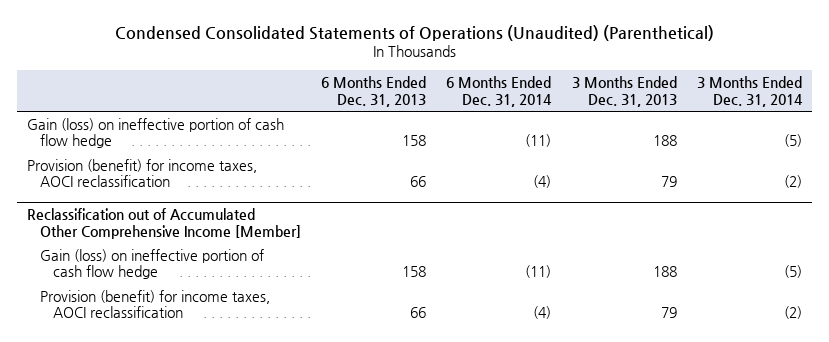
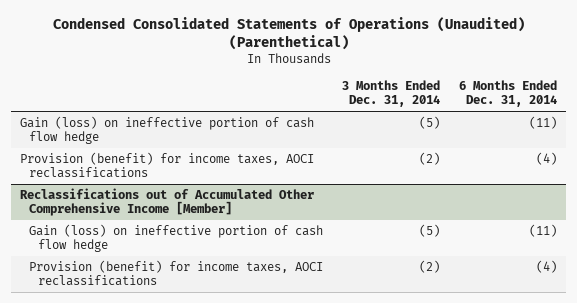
[321,76,427,107] 6 Months Ended Dec. 31, 2013 -> none
[571,76,677,107] 3 Months Ended Dec. 31, 2013 -> none
[27,159,258,188] Provision (benefit) for income taxes, AOCI reclassification -> [20,152,315,179] Provision (benefit) for income taxes, AOCI reclassifications
[27,208,301,239] Reclassification out of Accumulated Other Comprehensive Income [Member] -> [20,188,315,217] Reclassifications out of Accumulated Other Comprehensive Income [Member]
[39,290,270,319] Provision (benefit) for income taxes, AOCI reclassification -> [29,260,324,287] Provision (benefit) for income taxes, AOCI reclassifications

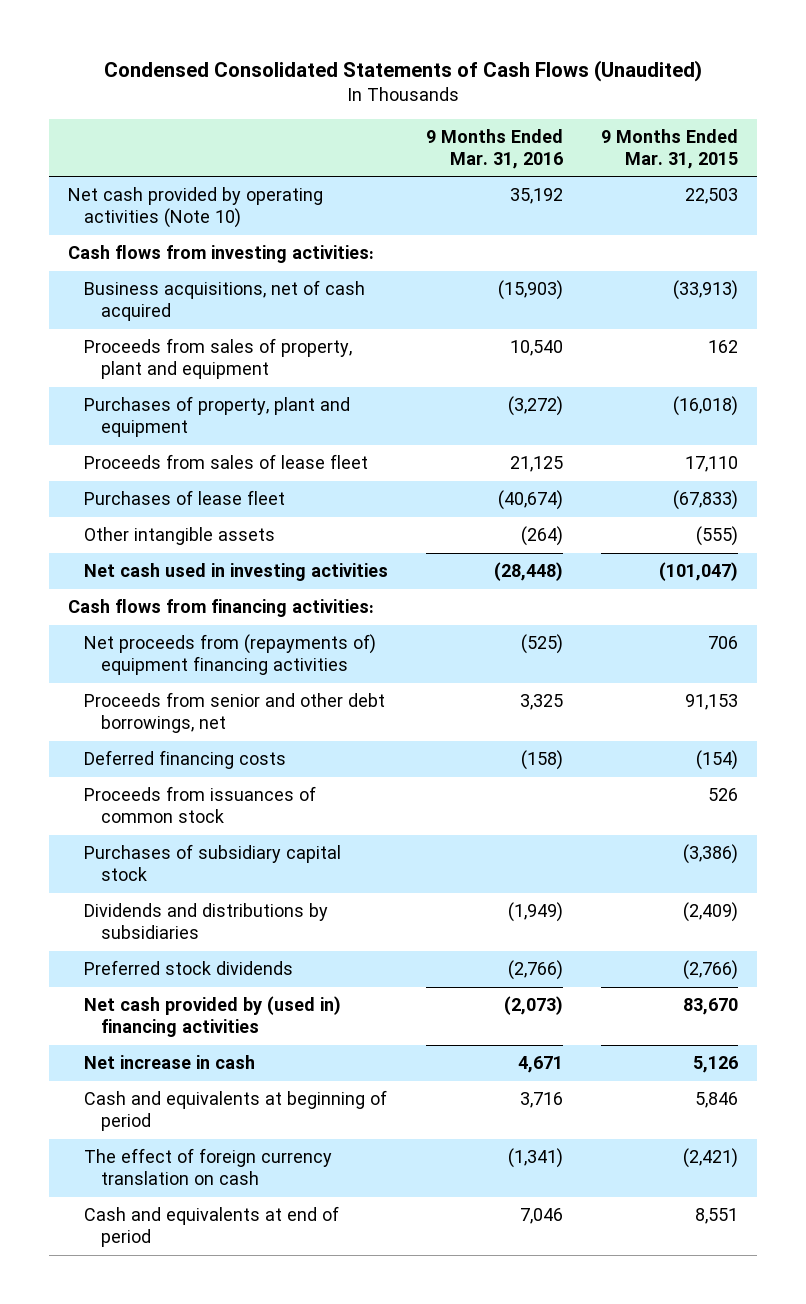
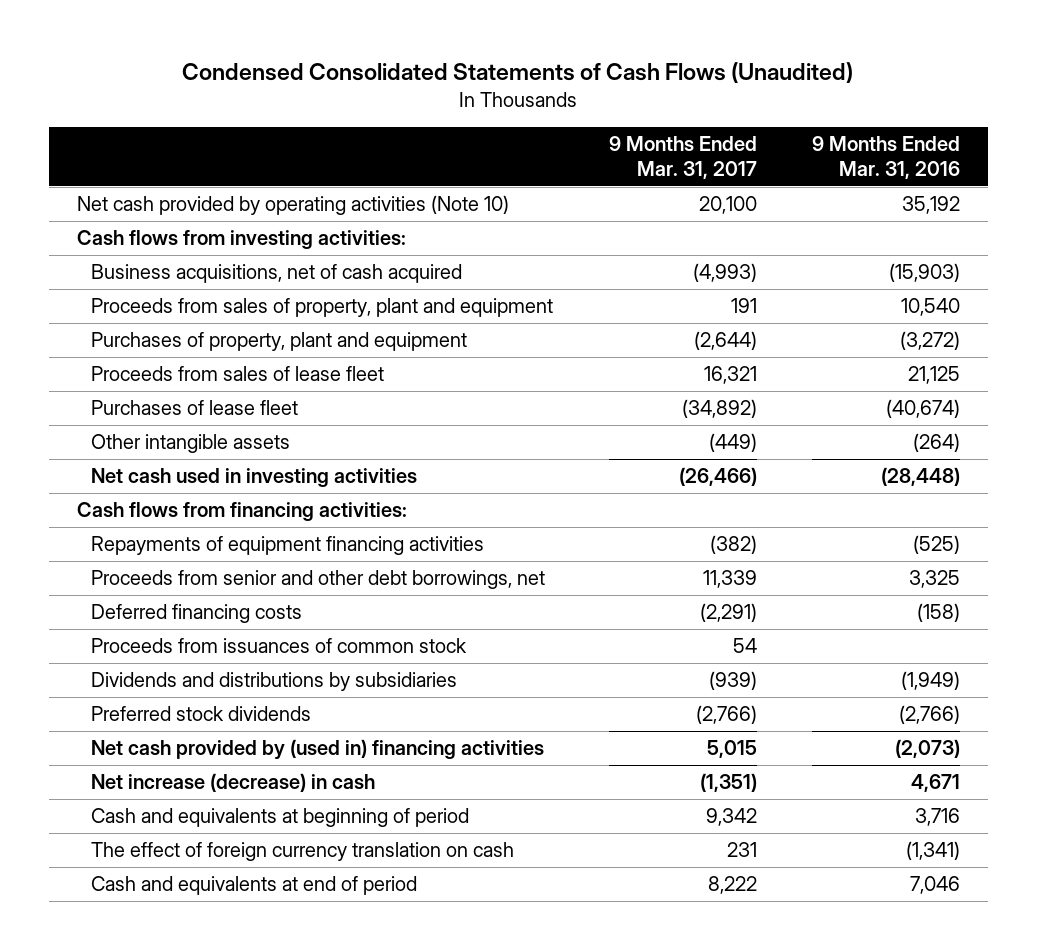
[601,128,739,169] 9 Months Ended Mar. 31, 2015 -> none
none -> [608,136,757,180] 9 Months Ended Mar. 31, 2017
[84,634,377,676] Net proceeds from (repayments of) equipment financing activities -> [90,536,484,556] Repayments of equipment financing activities
[84,844,342,882] Purchases of subsidiary capital stock -> none
[84,1055,256,1070] Net increase in cash -> [90,773,375,793] Net increase (decrease) in cash

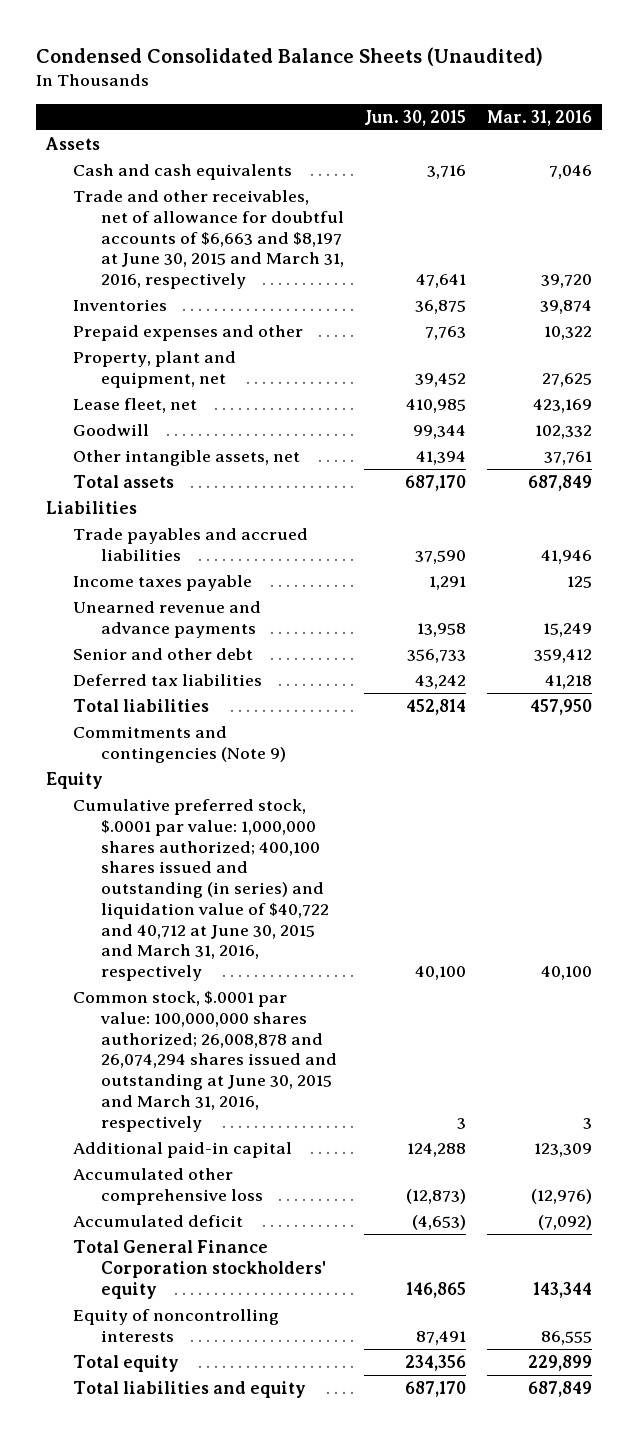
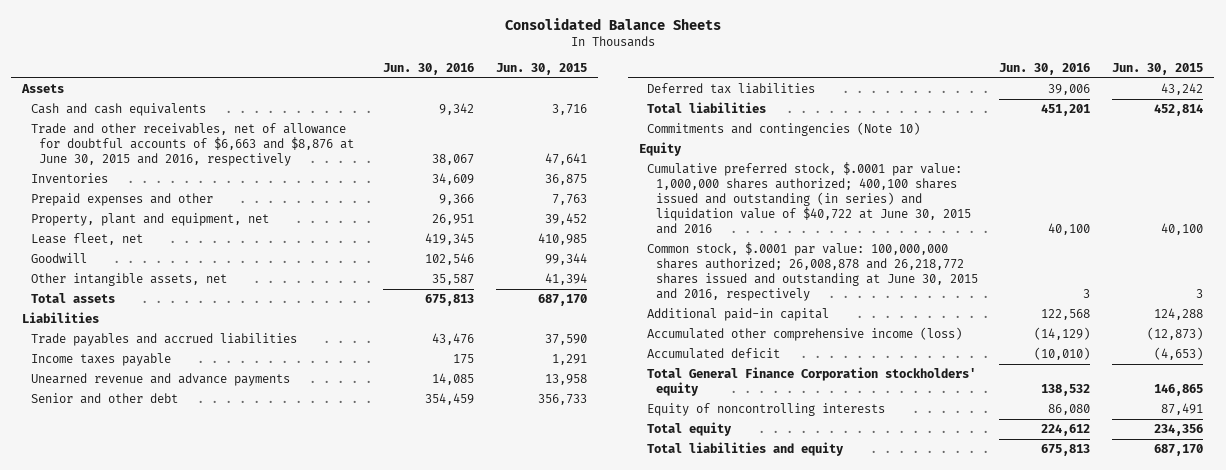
[35,46,543,66] Condensed Consolidated Balance Sheets (Unaudited) -> [504,17,721,30] Consolidated Balance Sheets
[486,109,592,126] Mar. 31, 2016 -> none
none -> [383,62,475,75] Jun. 30, 2016
[73,190,344,290] Trade and other receivables, net of allowance for doubtful accounts of $6,663 and $8,197 at June 30, 2015 and March 31, 2016, respectively -> [30,123,355,167] Trade and other receivables, net of allowance for doubtful accounts of $6,663 and $8,876 at June 30, 2015 and 2016, respectively
[73,726,286,763] Commitments and contingencies (Note 9) -> [647,122,921,137] Commitments and contingencies (Note 10)
[73,799,329,981] Cumulative preferred stock, $.0001 par value: 1,000,000 shares authorized; 400,100 shares issued and outstanding (in series) and liquidation value of $40,722 and 40,712 at June 30, 2015 and March 31, 2016, respectively -> [647,162,971,235] Cumulative preferred stock, $.0001 par value: 1,000,000 shares authorized; 400,100 shares issued and outstanding (in series) and liquidation value of $40,722 at June 30, 2015 and 2016
[73,991,337,1132] Common stock, $.0001 par value: 100,000,000 shares authorized; 26,008,878 and 26,074,294 shares issued and outstanding at June 30, 2015 and March 31, 2016, respectively -> [647,242,978,302] Common stock, $.0001 par value: 100,000,000 shares authorized; 26,008,878 and 26,218,772 shares issued and outstanding at June 30, 2015 and 2016, respectively
[73,1168,263,1205] Accumulated other comprehensive loss -> [647,327,963,342] Accumulated other comprehensive income (loss)

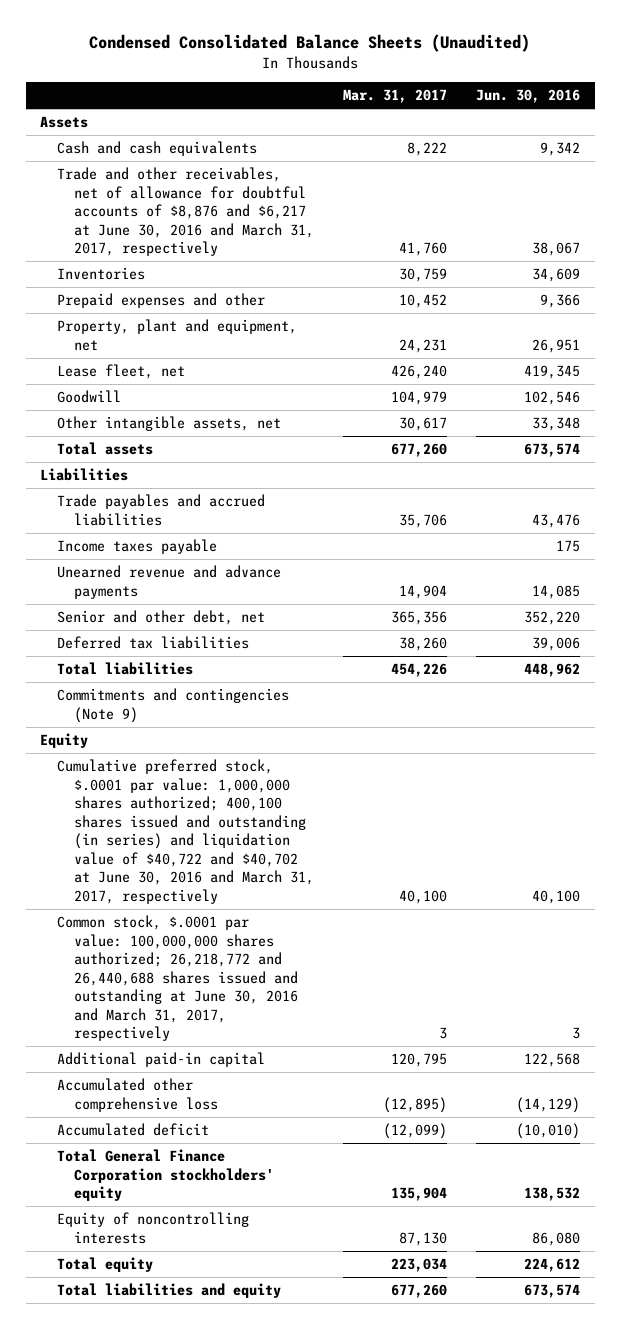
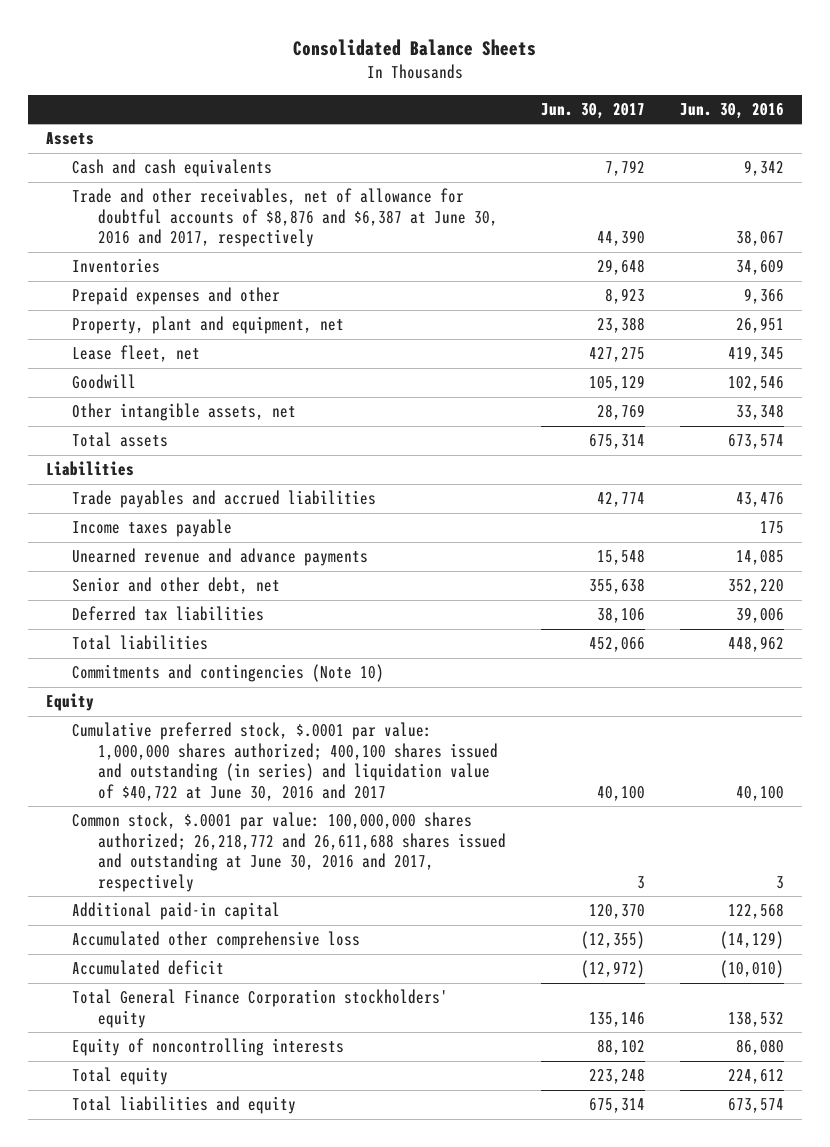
[89,34,531,53] Condensed Consolidated Balance Sheets (Unaudited) -> [293,38,537,56] Consolidated Balance Sheets
[343,89,448,104] Mar. 31, 2017 -> none
none -> [540,102,645,119] Jun. 30, 2017
[56,167,314,257] Trade and other receivables, net of allowance for doubtful accounts of $8,876 and $6,217 at June 30, 2016 and March 31, 2017, respectively -> [71,188,498,248] Trade and other receivables, net of allowance for doubtful accounts of $8,876 and $6,387 at June 30, 2016 and 2017, respectively
[56,688,289,723] Commitments and contingencies (Note 9) -> [71,664,384,683] Commitments and contingencies (Note 10)
[56,759,314,904] Cumulative preferred stock, $.0001 par value: 1,000,000 shares authorized; 400,100 shares issued and outstanding (in series) and liquidation value of $40,722 and $40,702 at June 30, 2016 and March 31, 2017, respectively -> [71,722,498,801] Cumulative preferred stock, $.0001 par value: 1,000,000 shares authorized; 400,100 shares issued and outstanding (in series) and liquidation value of $40,722 at June 30, 2016 and 2017
[56,915,298,1042] Common stock, $.0001 par value: 100,000,000 shares authorized; 26,218,772 and 26,440,688 shares issued and outstanding at June 30, 2016 and March 31, 2017, respectively -> [71,812,506,892] Common stock, $.0001 par value: 100,000,000 shares authorized; 26,218,772 and 26,611,688 shares issued and outstanding at June 30, 2016 and 2017, respectively

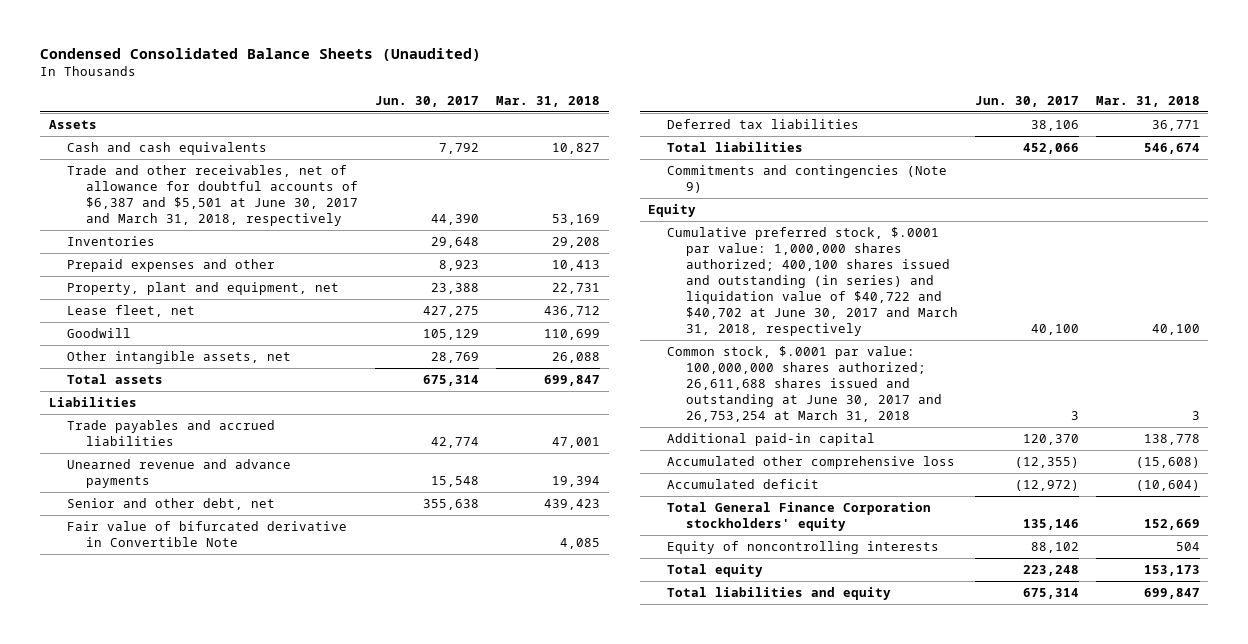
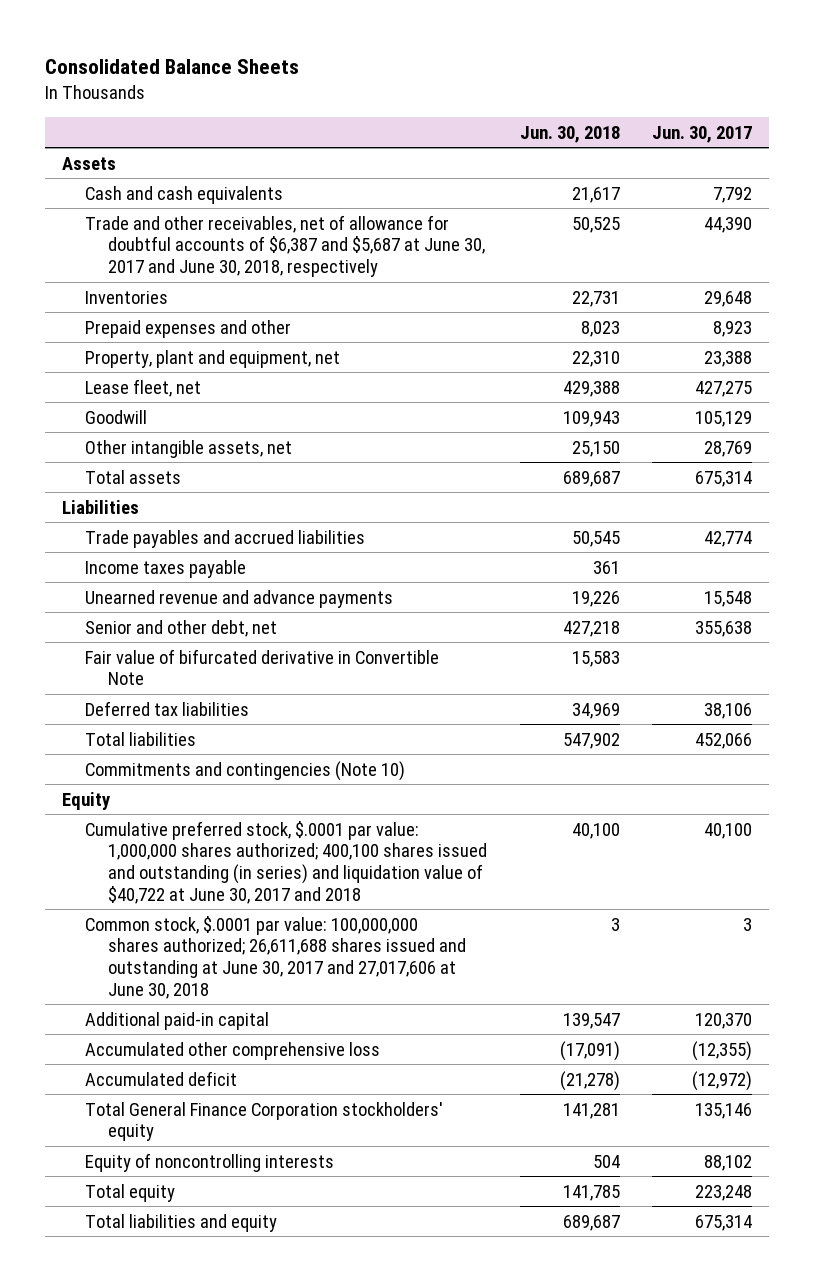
[39,48,481,62] Condensed Consolidated Balance Sheets (Unaudited) -> [45,58,300,74] Consolidated Balance Sheets
[496,95,601,107] Mar. 31, 2018 -> none
none -> [519,125,620,143] Jun. 30, 2018
[67,164,358,227] Trade and other receivables, net of allowance for doubtful accounts of $6,387 and $5,501 at June 30, 2017 and March 31, 2018, respectively -> [84,214,486,278] Trade and other receivables, net of allowance for doubtful accounts of $6,387 and $5,687 at June 30, 2017 and June 30, 2018, respectively
none -> [84,559,246,578] Income taxes payable
[666,164,947,194] Commitments and contingencies (Note 9) -> [84,760,405,781] Commitments and contingencies (Note 10)
[666,226,958,337] Cumulative preferred stock, $.0001 par value: 1,000,000 shares authorized; 400,100 shares issued and outstanding (in series) and liquidation value of $40,722 and $40,702 at June 30, 2017 and March 31, 2018, respectively -> [84,820,488,904] Cumulative preferred stock, $.0001 par value: 1,000,000 shares authorized; 400,100 shares issued and outstanding (in series) and liquidation value of $40,722 at June 30, 2017 and 2018
[666,345,942,423] Common stock, $.0001 par value: 100,000,000 shares authorized; 26,611,688 shares issued and outstanding at June 30, 2017 and 26,753,254 at March 31, 2018 -> [84,915,467,999] Common stock, $.0001 par value: 100,000,000 shares authorized; 26,611,688 shares issued and outstanding at June 30, 2017 and 27,017,606 at June 30, 2018

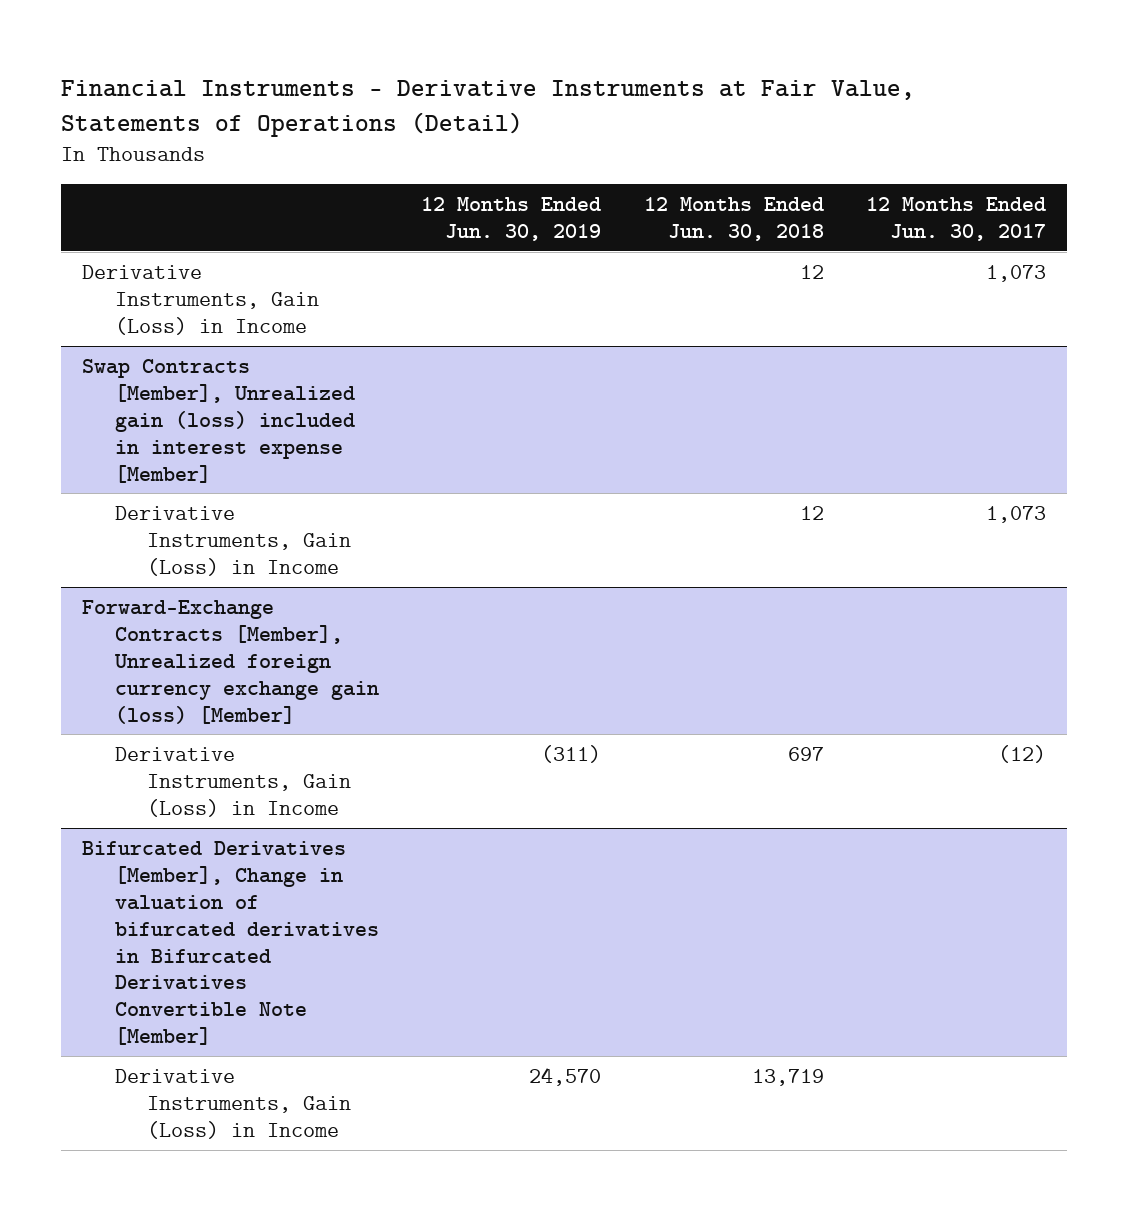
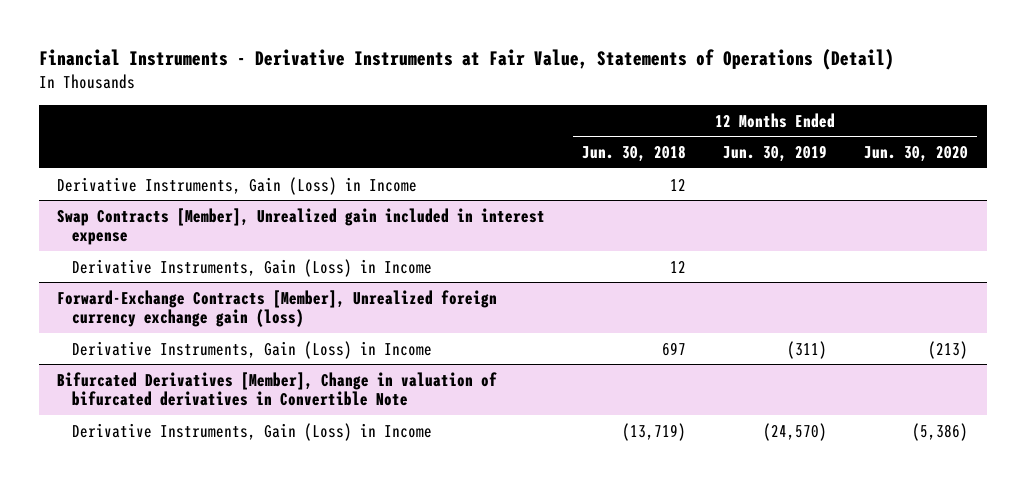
[866,196,1047,241] 12 Months Ended Jun. 30, 2017 -> none
none -> [864,146,969,163] Jun. 30, 2020
[82,358,355,483] Swap Contracts [Member], Unrealized gain (loss) included in interest expense [Member] -> [57,207,546,246] Swap Contracts [Member], Unrealized gain included in interest expense
[82,599,379,724] Forward-Exchange Contracts [Member], Unrealized foreign currency exchange gain (loss) [Member] -> [57,289,498,328] Forward-Exchange Contracts [Member], Unrealized foreign currency exchange gain (loss)
[82,840,379,1046] Bifurcated Derivatives [Member], Change in valuation of bifurcated derivatives in Bifurcated Derivatives Convertible Note [Member] -> [57,371,498,407] Bifurcated Derivatives [Member], Change in valuation of bifurcated derivatives in Convertible Note
[529,1066,602,1086] 24,570 -> [763,422,828,441] (24,570)
[751,1068,824,1086] 13,719 -> [622,422,687,441] (13,719)

